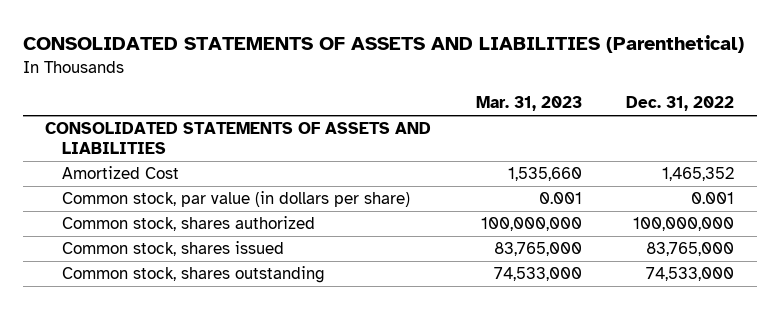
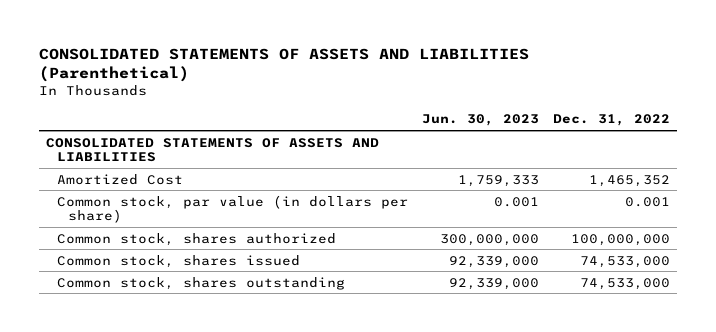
[475,96,582,112] Mar. 31, 2023 -> none
none -> [421,114,539,127] Jun. 30, 2023
[646,242,735,257] 83,765,000 -> [579,255,670,268] 74,533,000

